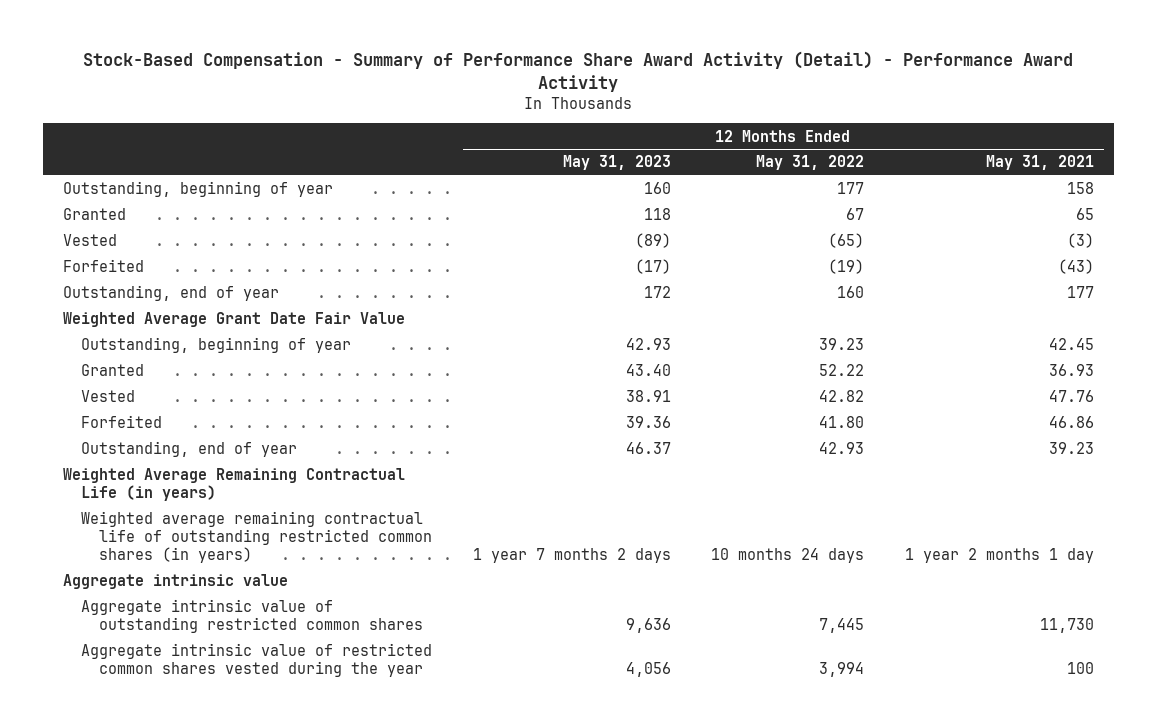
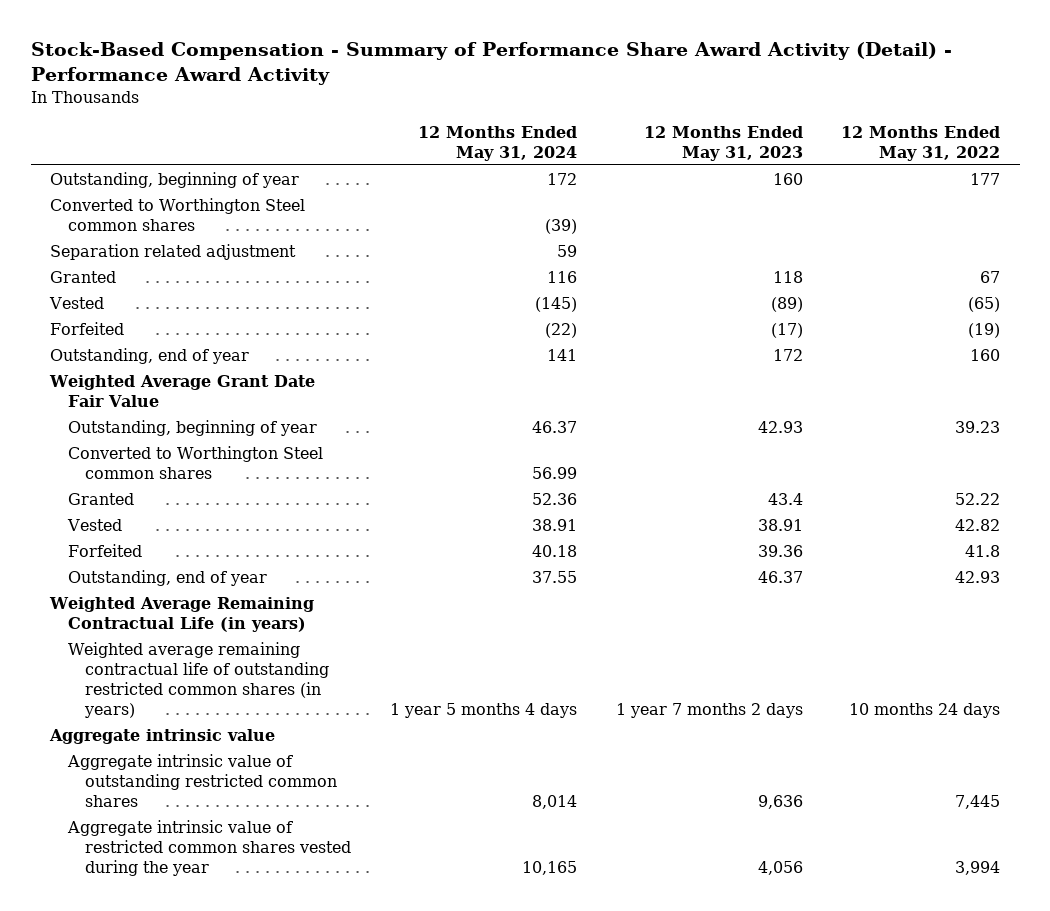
[985,155,1094,171] May 31, 2021 -> none
none -> [417,125,577,161] 12 Months Ended May 31, 2024
none -> [49,197,305,231] Converted to Worthington Steel common shares
none -> [49,243,296,260] Separation related adjustment
none -> [67,445,323,479] Converted to Worthington Steel common shares
[625,364,671,377] 43.40 -> [767,492,803,505] 43.4
[819,416,865,429] 41.80 -> [965,544,1001,557] 41.8

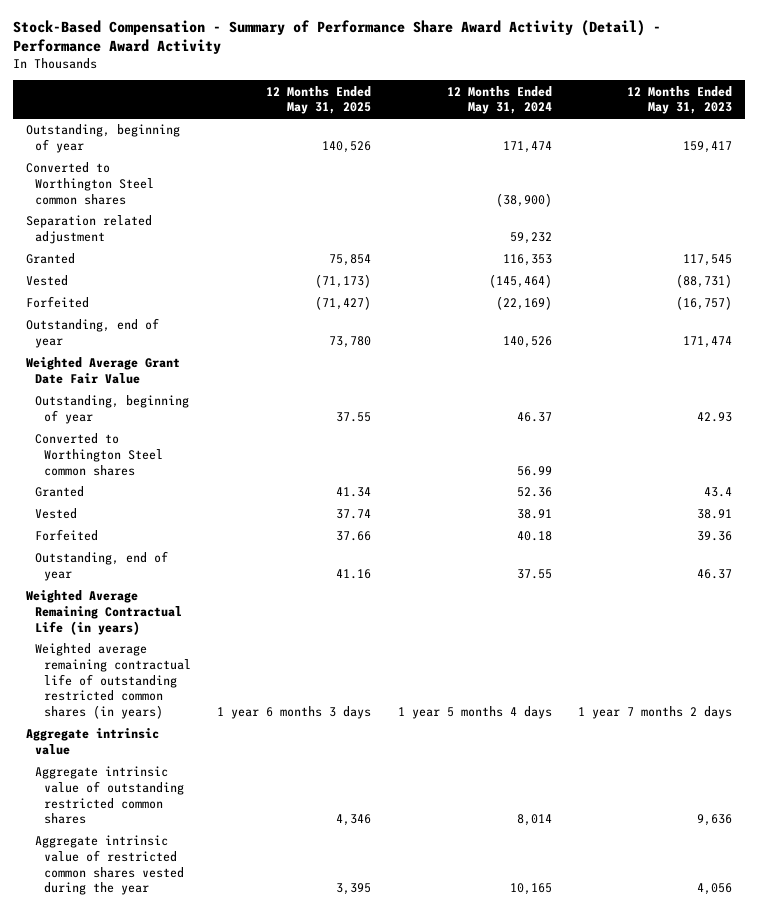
[841,125,1001,161] 12 Months Ended May 31, 2022 -> none
none -> [266,85,372,115] 12 Months Ended May 31, 2025
[546,172,577,185] 172 -> [502,141,552,154] 171,474
[772,172,803,185] 160 -> [682,141,732,154] 159,417
[544,218,577,234] (39) -> [495,192,552,207] (38,900)
[556,244,577,257] 59 -> [509,232,552,245] 59,232
[546,270,577,283] 116 -> [502,254,552,267] 116,353
[772,270,803,283] 118 -> [682,254,732,267] 117,545
[534,296,577,312] (145) -> [488,274,552,289] (145,464)
[770,296,803,312] (89) -> [675,274,732,289] (88,731)
[544,322,577,338] (22) -> [495,296,552,311] (22,169)
[770,322,803,338] (17) -> [675,296,732,311] (16,757)
[546,348,577,361] 141 -> [502,336,552,349] 140,526
[772,348,803,361] 172 -> [682,336,732,349] 171,474

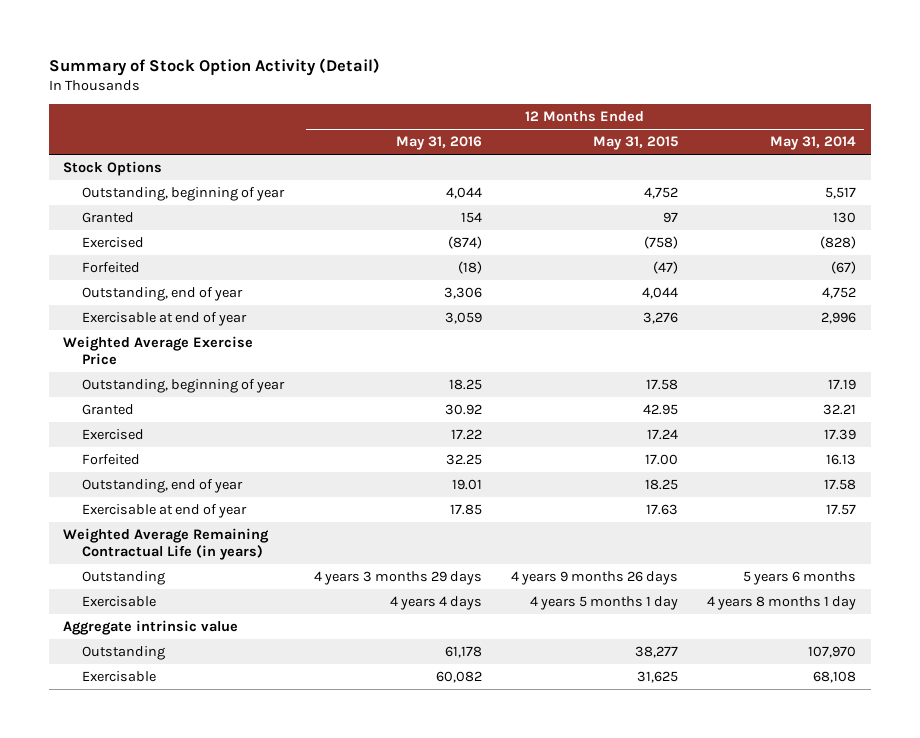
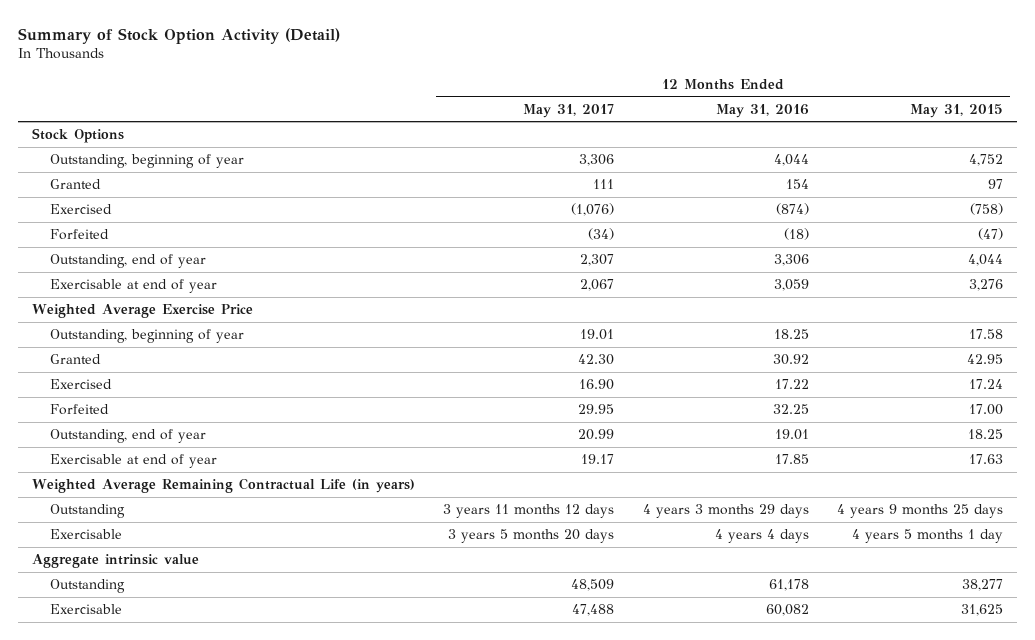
[770,136,857,151] May 31, 2014 -> none
none -> [523,103,615,118] May 31, 2017
[510,570,678,585] 4 years 9 months 26 days -> [836,504,1003,519] 4 years 9 months 25 days

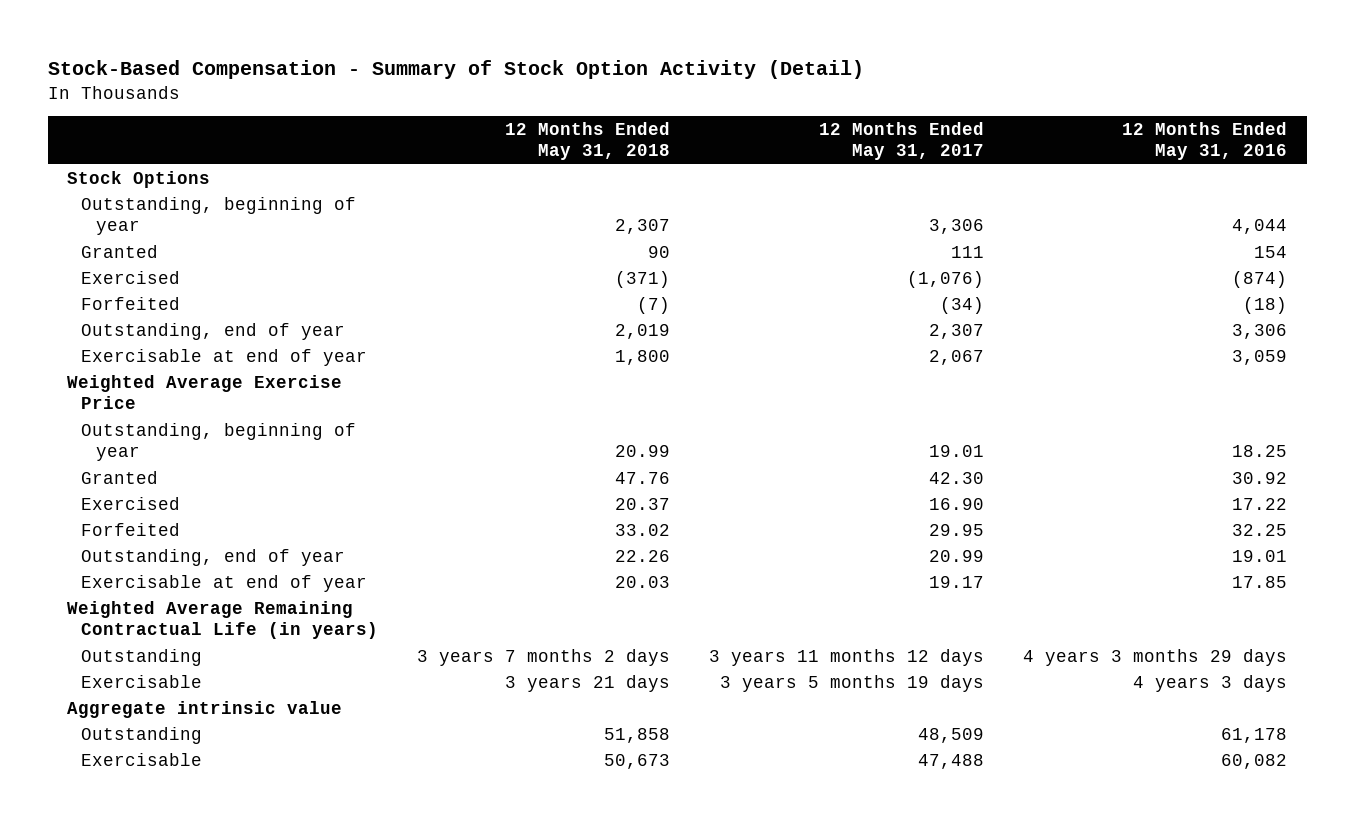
[18,27,341,44] Summary of Stock Option Activity (Detail) -> [47,60,864,80] Stock-Based Compensation - Summary of Stock Option Activity (Detail)
[909,103,1003,118] May 31, 2015 -> none
none -> [505,122,671,161] 12 Months Ended May 31, 2018
[448,529,615,544] 3 years 5 months 20 days -> [720,674,985,692] 3 years 5 months 19 days
[714,529,809,544] 4 years 4 days -> [1133,674,1288,692] 4 years 3 days

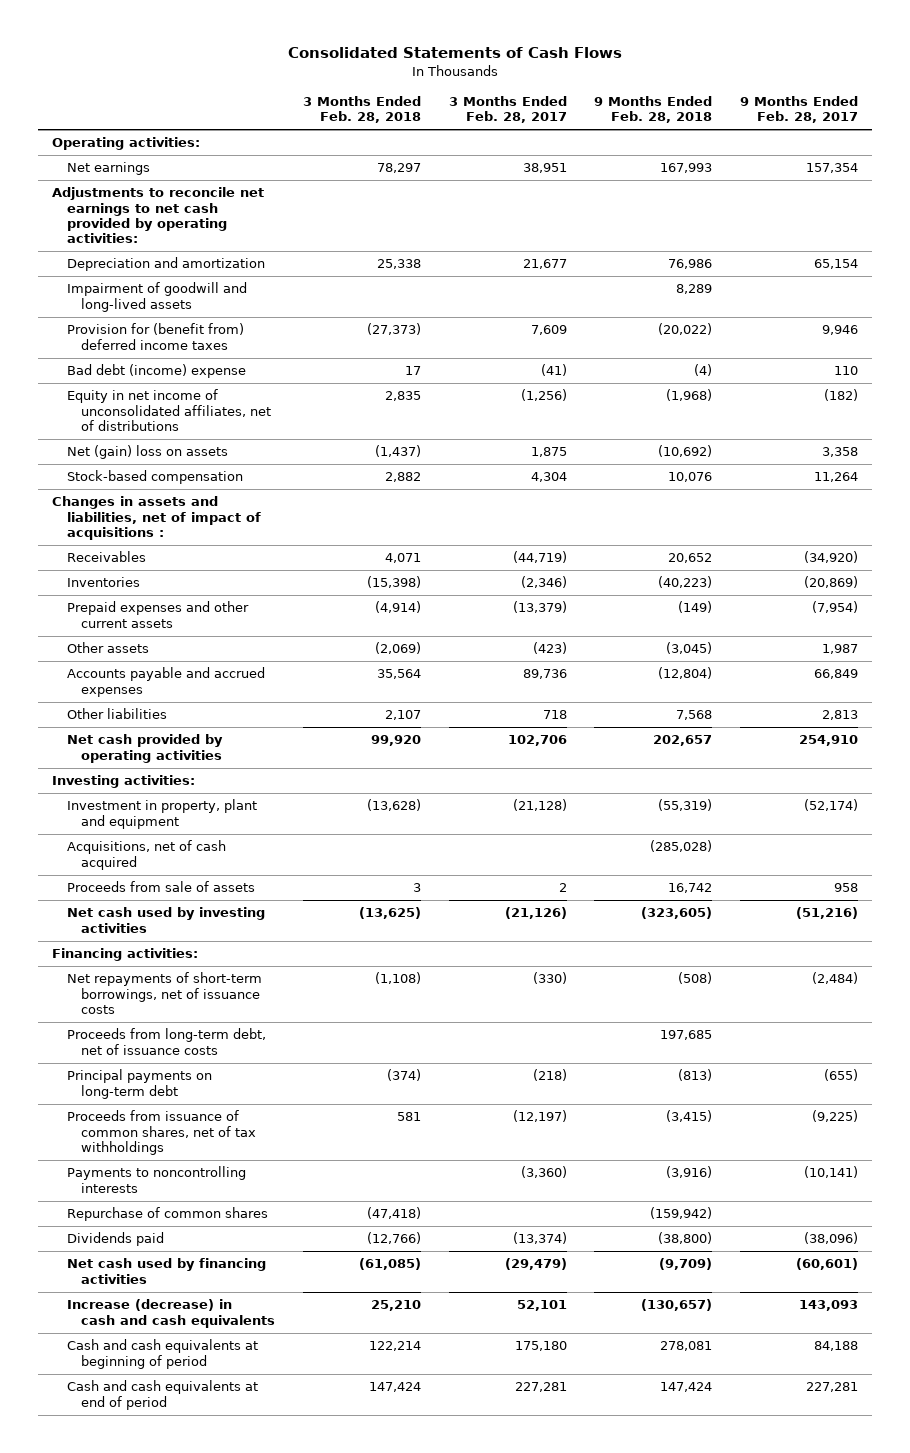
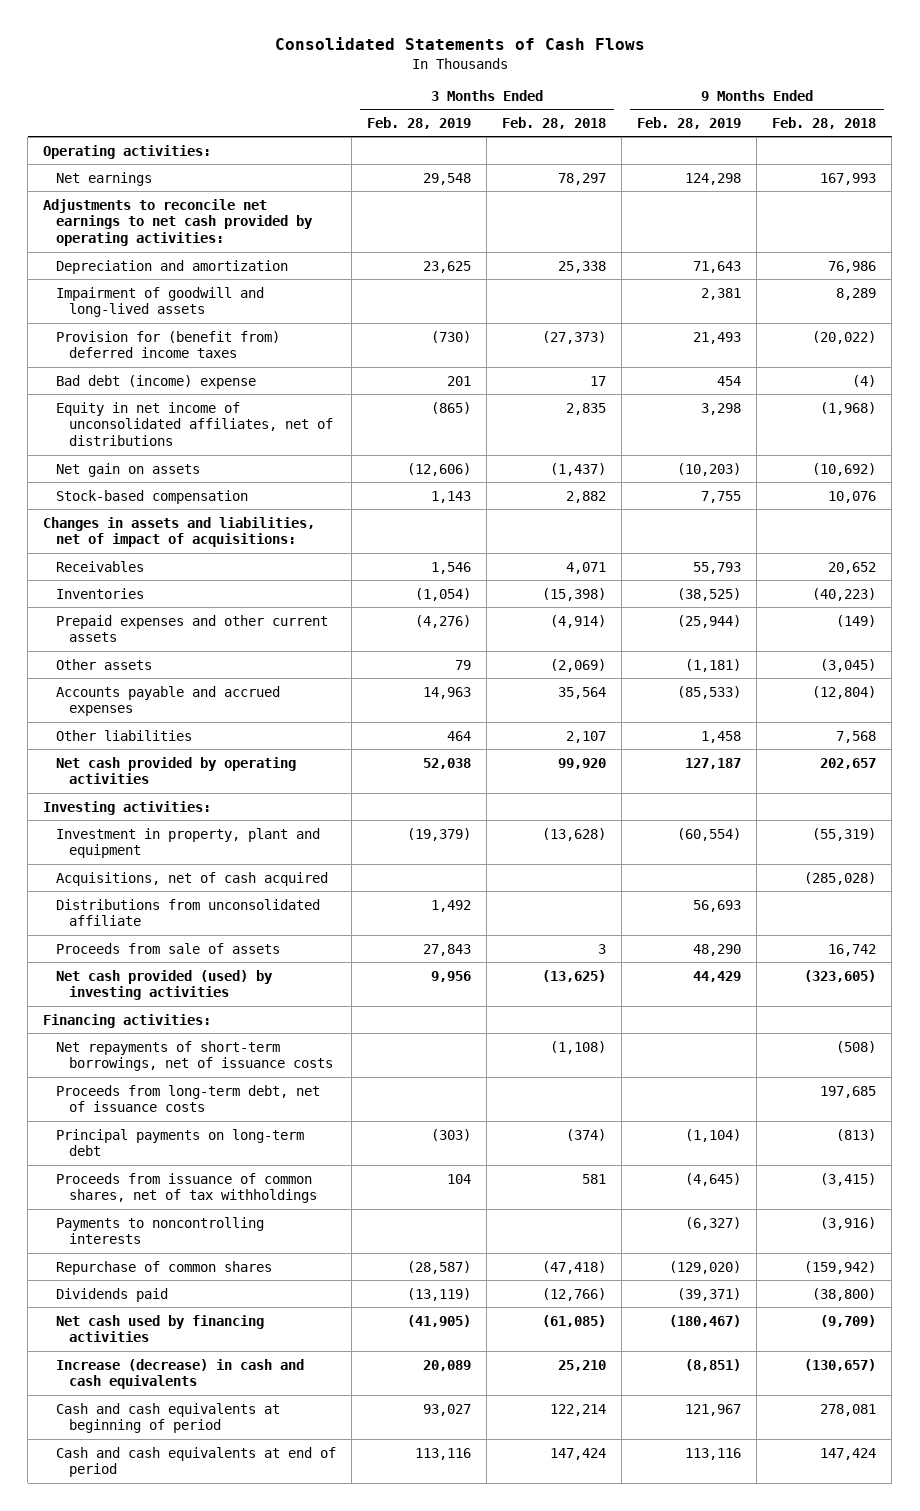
[448,96,567,124] 3 Months Ended Feb. 28, 2017 -> none
[739,96,858,124] 9 Months Ended Feb. 28, 2017 -> none
none -> [367,117,472,130] Feb. 28, 2019
none -> [637,117,742,130] Feb. 28, 2019
[66,445,228,460] Net (gain) loss on assets -> [56,462,201,477] Net gain on assets
[52,496,261,541] Changes in assets and liabilities, net of impact of acquisitions : -> [43,516,316,548] Changes in assets and liabilities, net of impact of acquisitions:
none -> [56,898,321,927] Distributions from unconsolidated affiliate
[66,907,265,933] Net cash used by investing activities -> [56,969,274,1001] Net cash provided (used) by investing activities

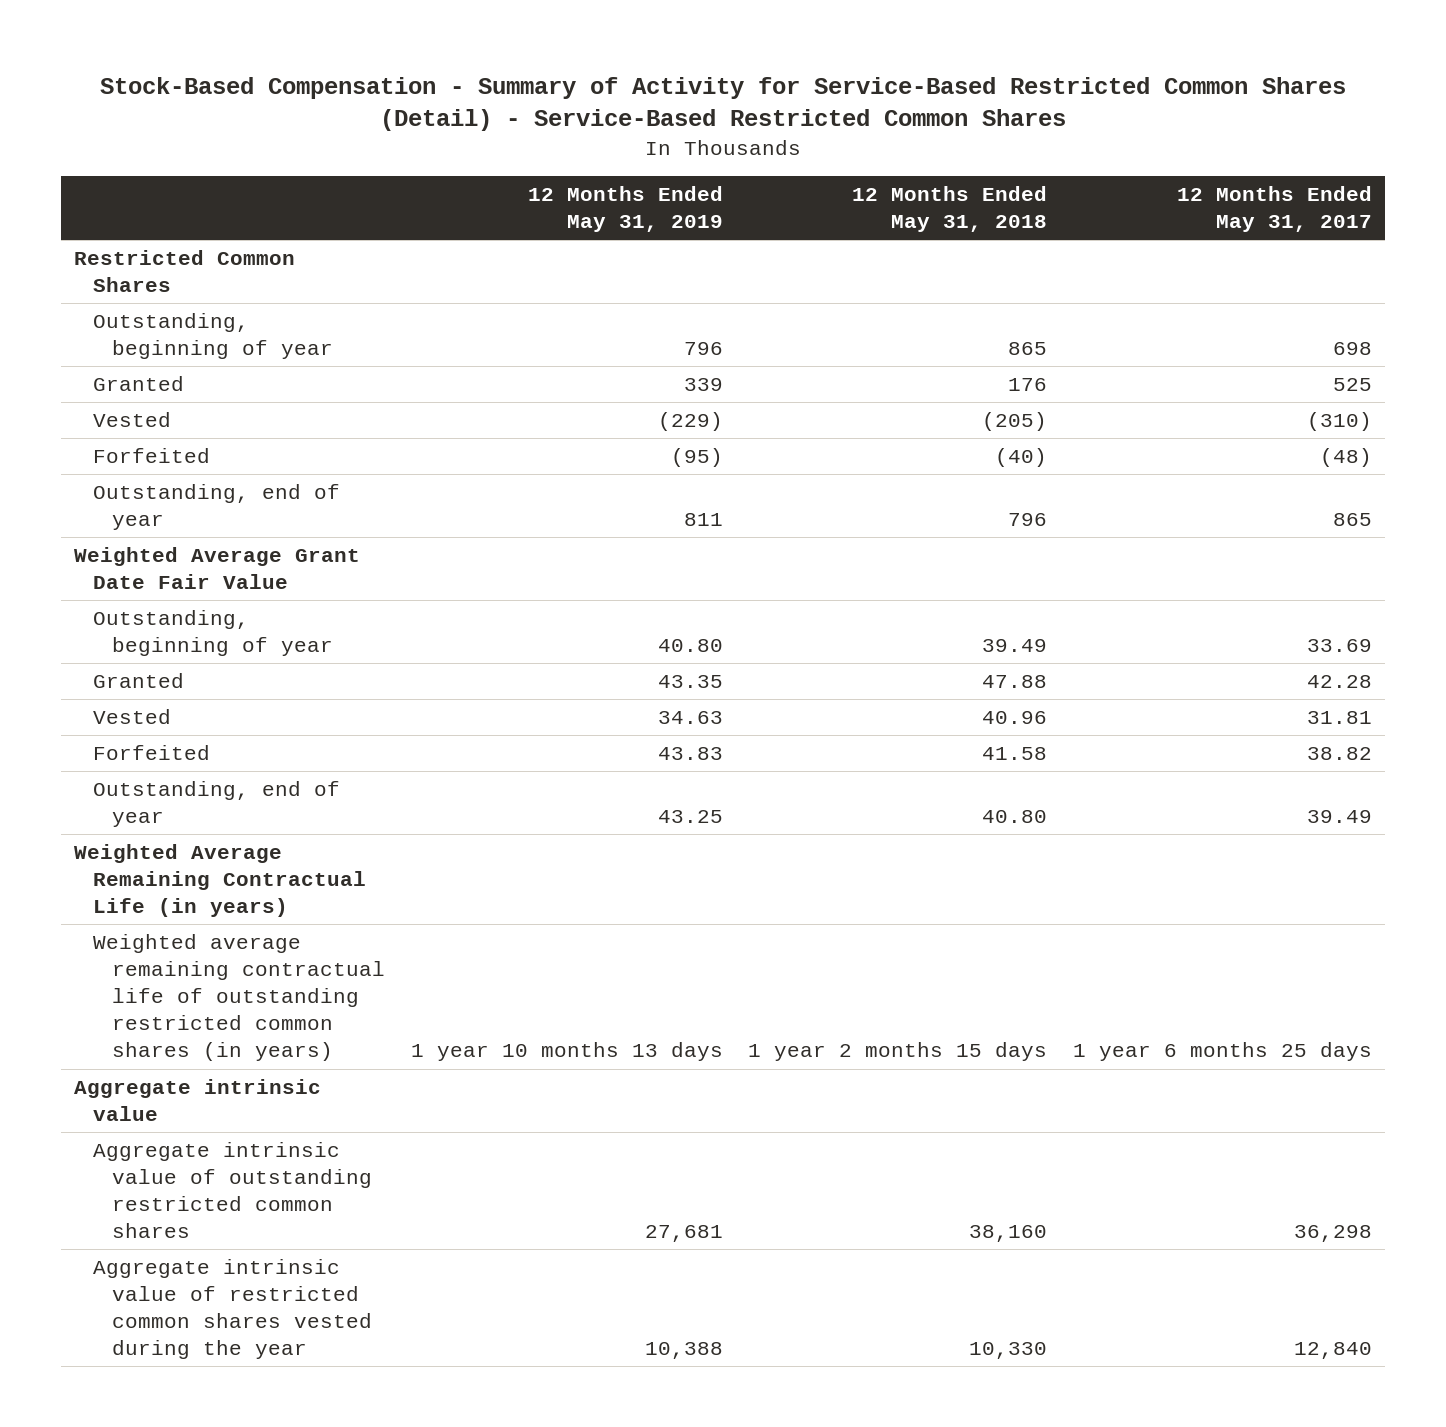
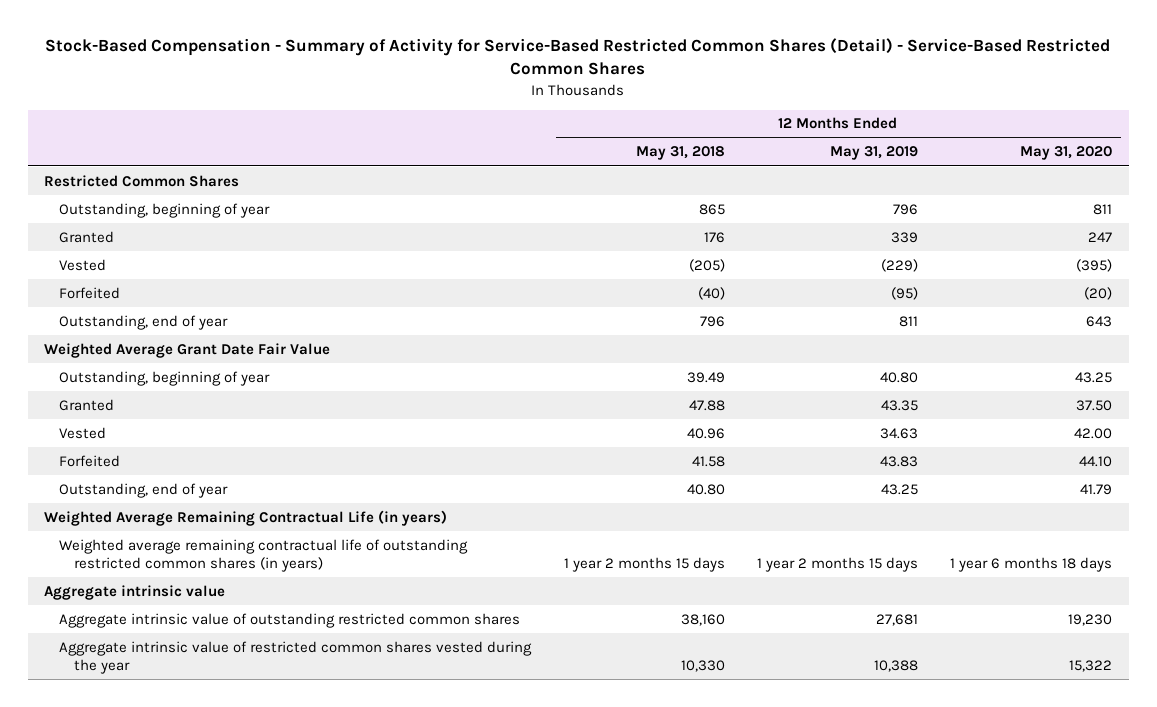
[1176,185,1372,232] 12 Months Ended May 31, 2017 -> none
none -> [1020,146,1113,161] May 31, 2020
[410,1042,723,1062] 1 year 10 months 13 days -> [757,556,919,572] 1 year 2 months 15 days

